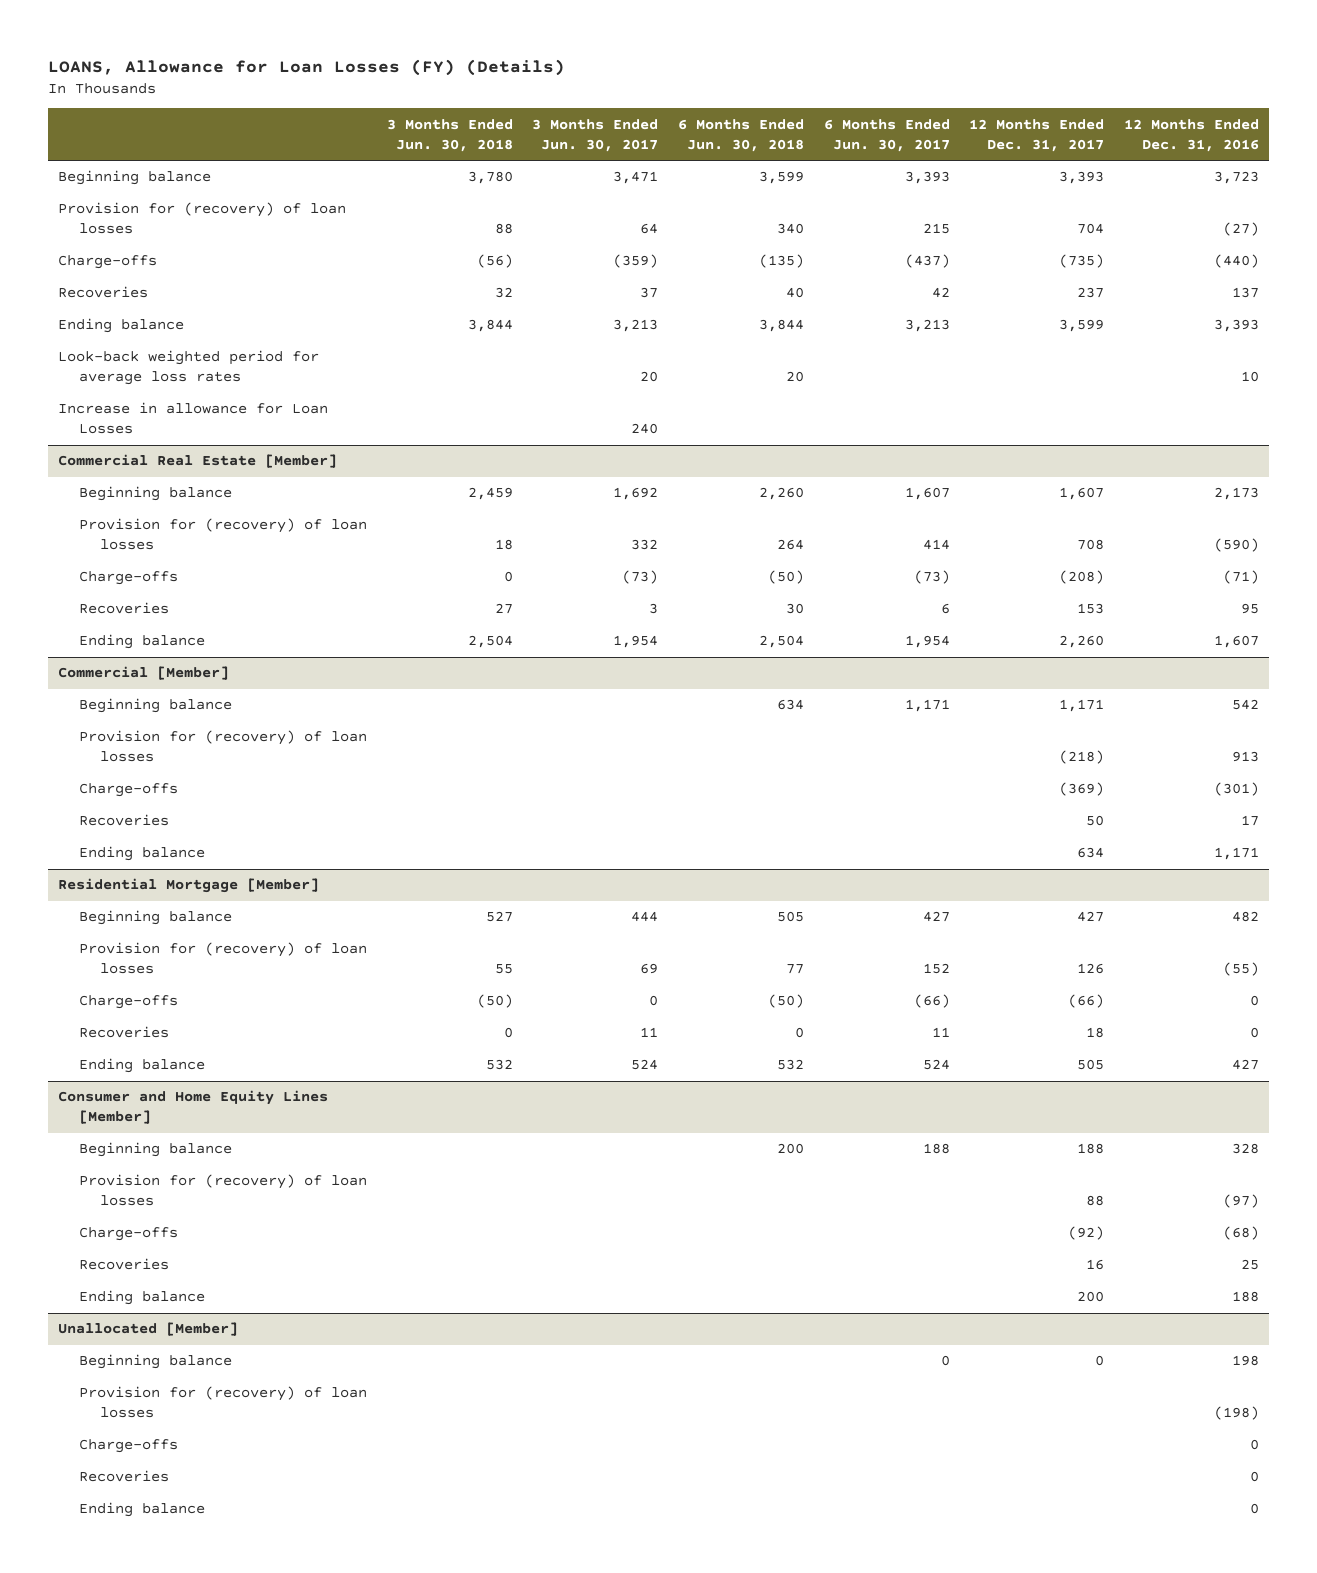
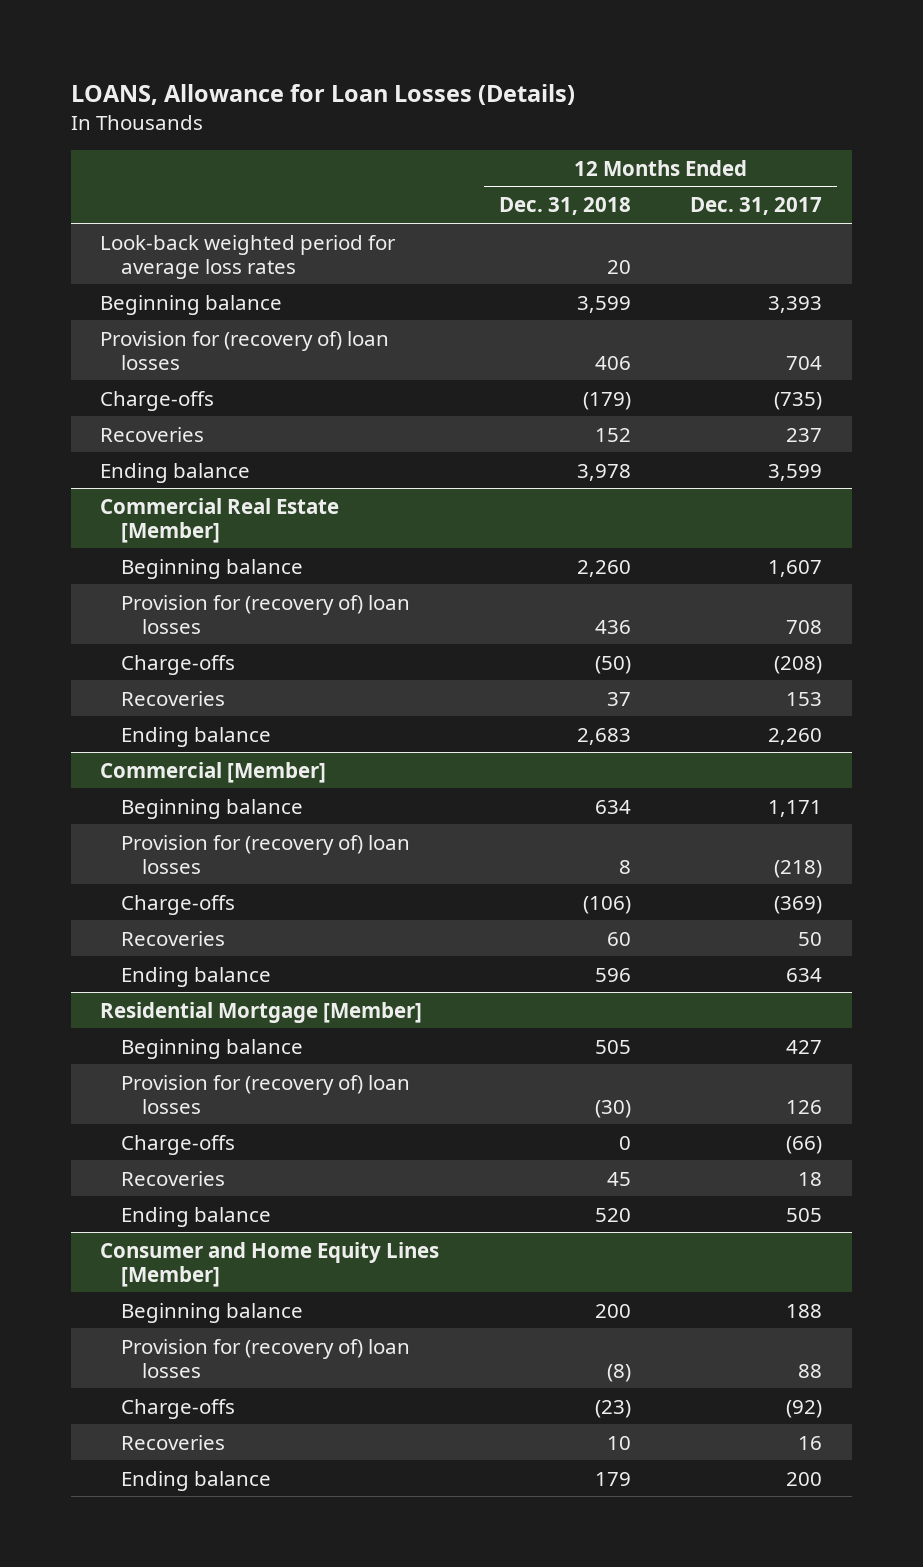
[48,59,566,77] LOANS, Allowance for Loan Losses (FY) (Details) -> [70,84,575,106] LOANS, Allowance for Loan Losses (Details)
[386,118,513,152] 3 Months Ended Jun. 30, 2018 -> none
[532,118,659,152] 3 Months Ended Jun. 30, 2017 -> none
[677,118,804,152] 6 Months Ended Jun. 30, 2018 -> none
[823,118,950,152] 6 Months Ended Jun. 30, 2017 -> none
[1123,118,1259,152] 12 Months Ended Dec. 31, 2016 -> none
none -> [498,197,631,216] Dec. 31, 2018
[57,350,319,386] Look-back weighted period for average loss rates -> [100,234,397,279] Look-back weighted period for average loss rates
[57,202,346,235] Provision for (recovery) of loan losses -> [100,330,390,370] Provision for (recovery of) loan losses
[57,402,328,435] Increase in allowance for Loan Losses -> none
[79,518,368,551] Provision for (recovery) of loan losses -> [121,594,411,634] Provision for (recovery of) loan losses
[79,730,368,763] Provision for (recovery) of loan losses -> [121,834,411,874] Provision for (recovery of) loan losses
[79,942,368,975] Provision for (recovery) of loan losses -> [121,1074,411,1114] Provision for (recovery of) loan losses
[79,1174,368,1207] Provision for (recovery) of loan losses -> [121,1338,411,1378] Provision for (recovery of) loan losses
[57,1322,238,1337] Unallocated [Member] -> none
[79,1354,233,1370] Beginning balance -> none
[79,1386,368,1419] Provision for (recovery) of loan losses -> none
[79,1439,179,1454] Charge-offs -> none
[79,1470,170,1483] Recoveries -> none
[79,1502,206,1518] Ending balance -> none

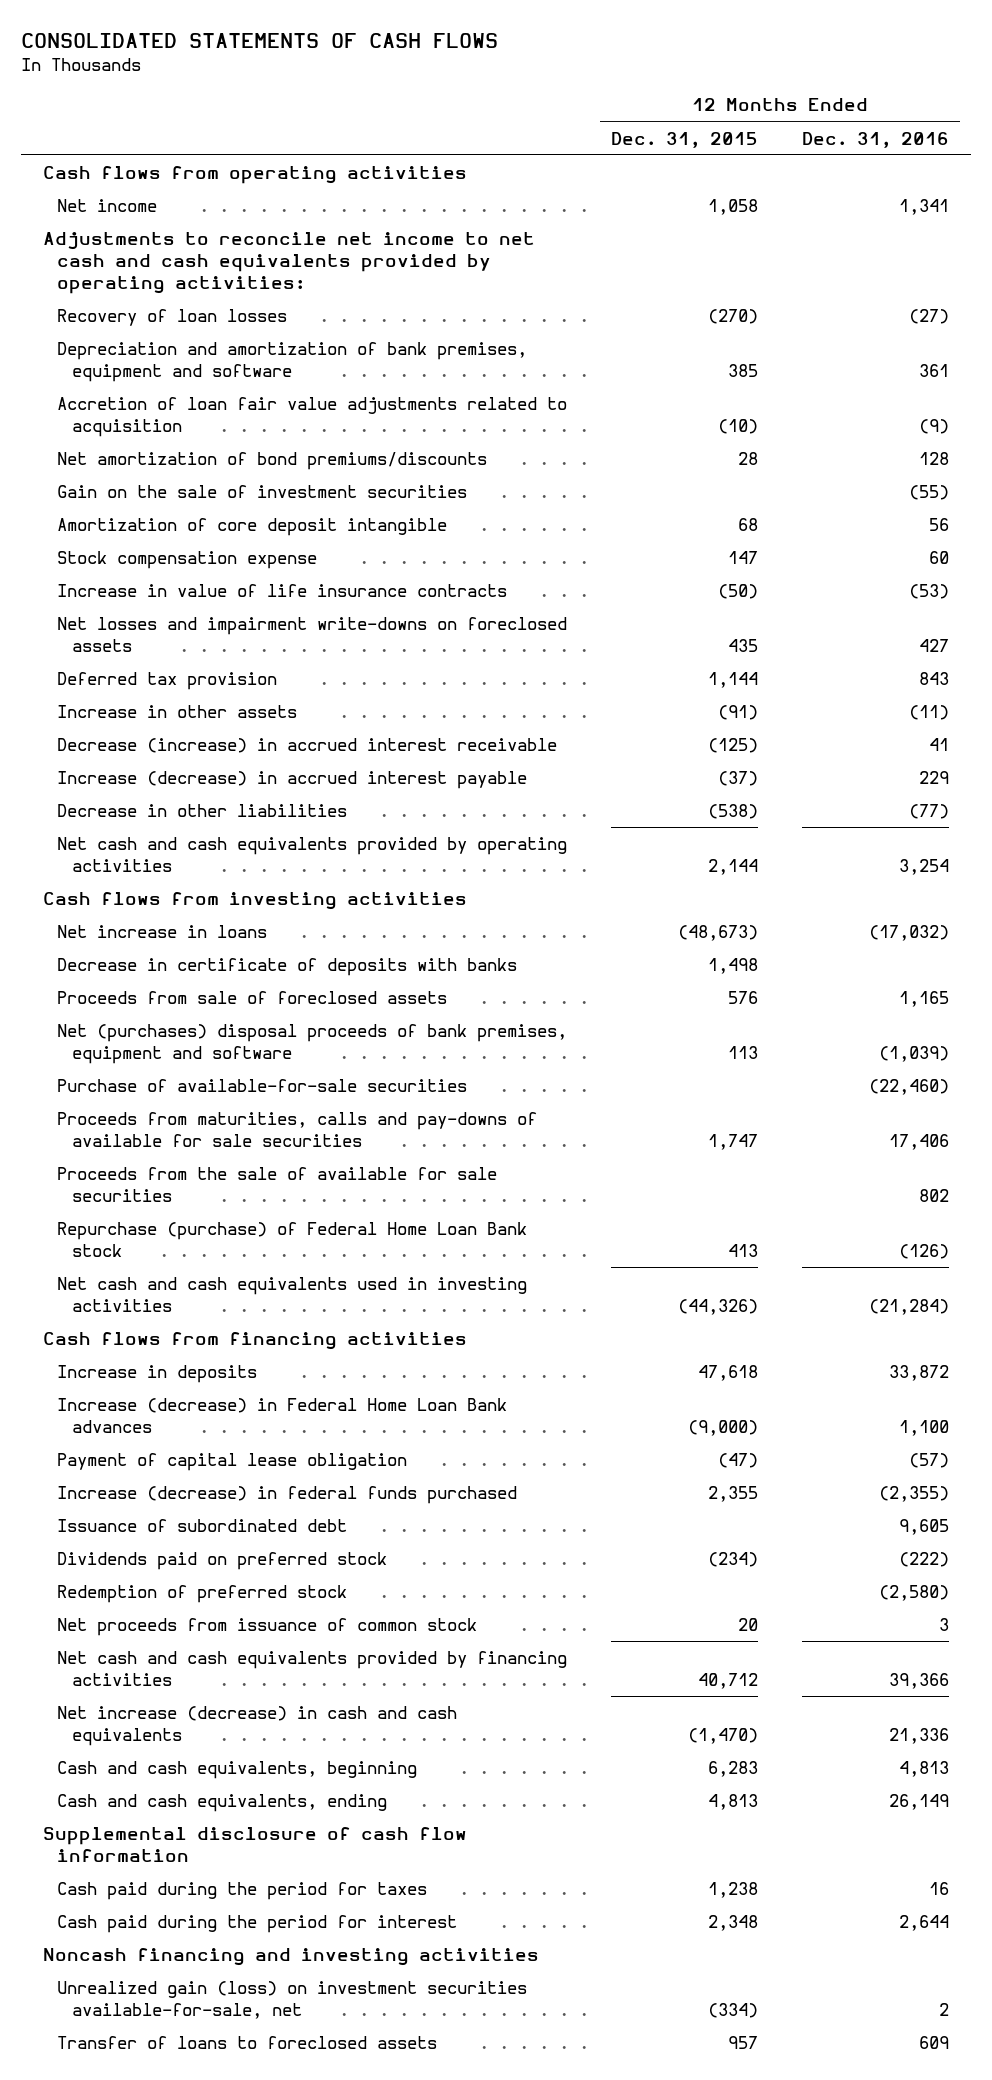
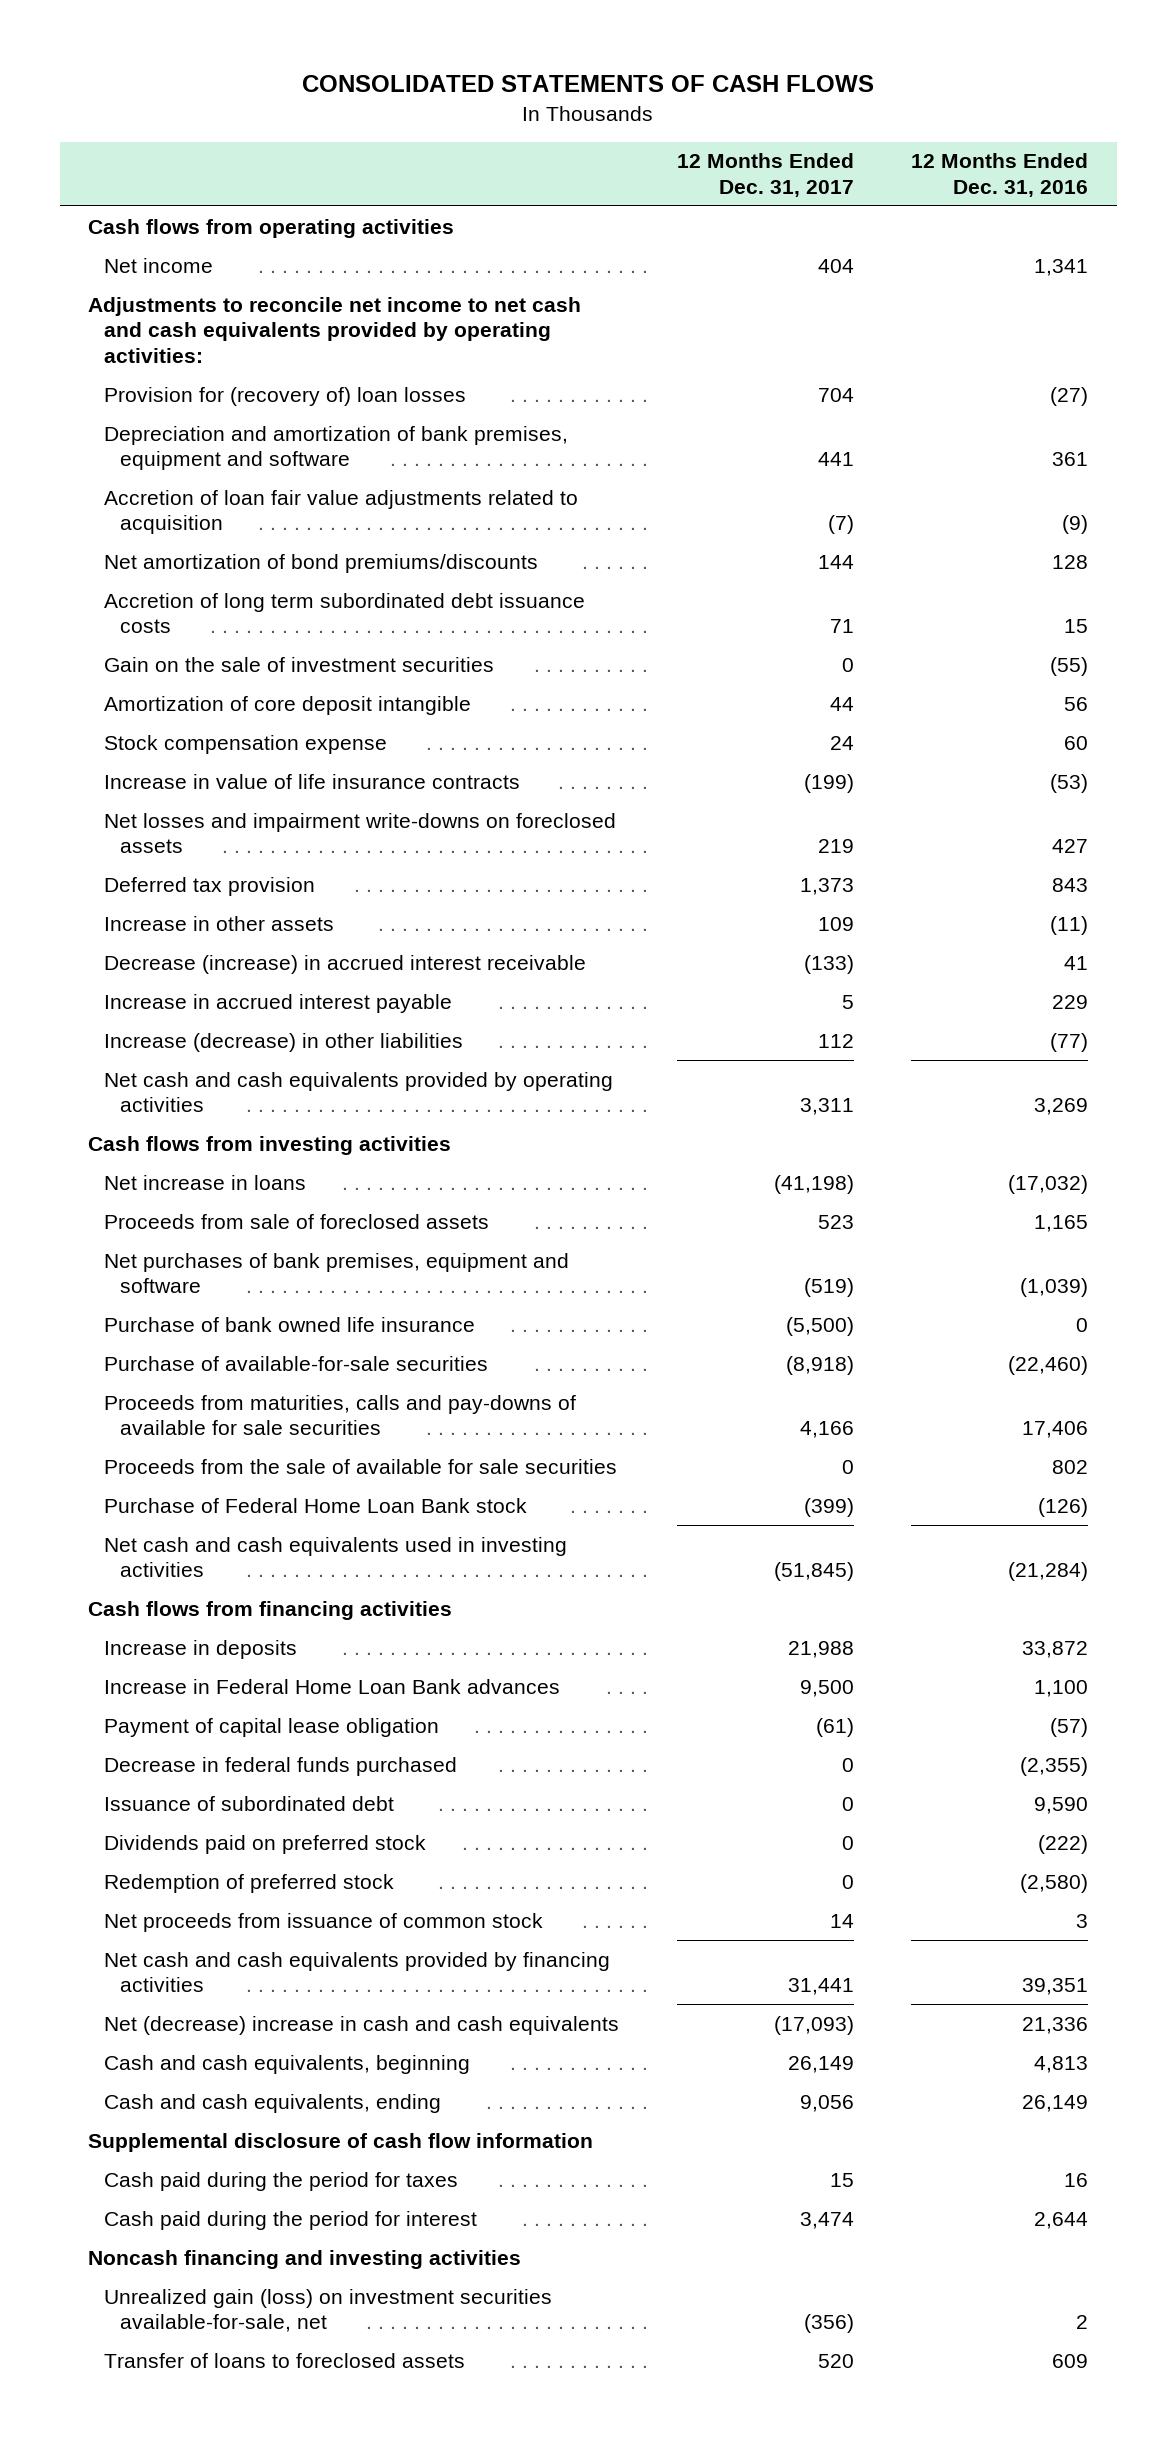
[611,131,759,148] Dec. 31, 2015 -> none
none -> [676,153,854,197] 12 Months Ended Dec. 31, 2017
[57,309,288,327] Recovery of loan losses -> [104,386,467,406] Provision for (recovery of) loan losses
none -> [104,592,586,634] Accretion of long term subordinated debt issuance costs
[57,771,528,790] Increase (decrease) in accrued interest payable -> [104,993,453,1013] Increase in accrued interest payable
[57,804,348,818] Decrease in other liabilities -> [104,1032,464,1052] Increase (decrease) in other liabilities
[898,858,949,875] 3,254 -> [1034,1098,1089,1116] 3,269
[57,958,518,977] Decrease in certificate of deposits with banks -> none
[57,1024,568,1064] Net (purchases) disposal proceeds of bank premises, equipment and software -> [104,1252,570,1294] Net purchases of bank premises, equipment and software
none -> [104,1316,476,1332] Purchase of bank owned life insurance
[57,1222,528,1257] Repurchase (purchase) of Federal Home Loan Bank stock -> [104,1497,528,1513] Purchase of Federal Home Loan Bank stock
[57,1398,508,1433] Increase (decrease) in Federal Home Loan Bank advances -> [104,1678,561,1694] Increase in Federal Home Loan Bank advances
[57,1486,518,1505] Increase (decrease) in federal funds purchased -> [104,1756,458,1776] Decrease in federal funds purchased
[898,1519,949,1536] 9,605 -> [1034,1796,1089,1814] 9,590
[888,1672,949,1689] 39,366 -> [1022,1978,1089,1996] 39,351
[57,1706,458,1746] Net increase (decrease) in cash and cash equivalents -> [104,2015,620,2035] Net (decrease) increase in cash and cash equivalents

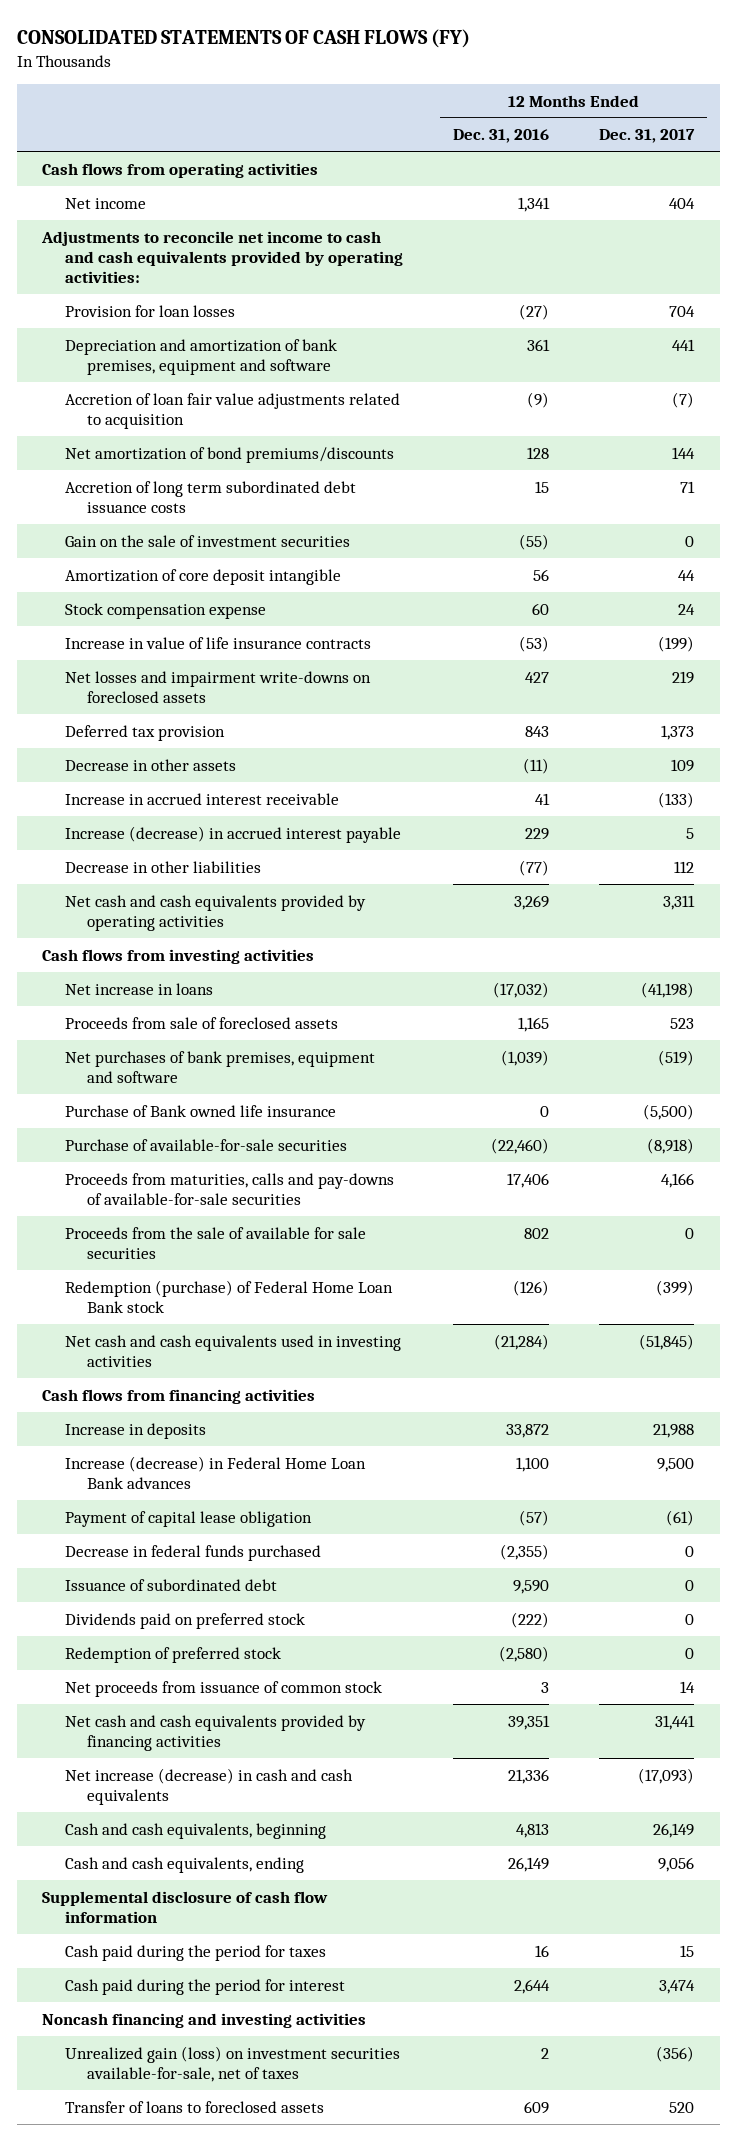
[302,75,875,93] CONSOLIDATED STATEMENTS OF CASH FLOWS -> [17,28,471,48] CONSOLIDATED STATEMENTS OF CASH FLOWS (FY)
[88,296,582,363] Adjustments to reconcile net income to net cash and cash equivalents provided by operating activities: -> [41,230,403,283] Adjustments to reconcile net income to cash and cash equivalents provided by operating activities:
[104,386,467,406] Provision for (recovery of) loan losses -> [64,304,235,317] Provision for loan losses
[104,915,335,931] Increase in other assets -> [64,758,236,771] Decrease in other assets
[104,954,587,974] Decrease (increase) in accrued interest receivable -> [64,792,339,805] Increase in accrued interest receivable
[104,993,453,1013] Increase in accrued interest payable -> [64,825,401,843] Increase (decrease) in accrued interest payable
[104,1032,464,1052] Increase (decrease) in other liabilities -> [64,860,261,873] Decrease in other liabilities
[104,1316,476,1332] Purchase of bank owned life insurance -> [64,1104,336,1117] Purchase of Bank owned life insurance
[104,1394,577,1436] Proceeds from maturities, calls and pay-downs of available for sale securities -> [64,1172,394,1205] Proceeds from maturities, calls and pay-downs of available-for-sale securities
[104,1497,528,1513] Purchase of Federal Home Loan Bank stock -> [64,1279,393,1313] Redemption (purchase) of Federal Home Loan Bank stock
[104,1678,561,1694] Increase in Federal Home Loan Bank advances -> [64,1455,366,1489] Increase (decrease) in Federal Home Loan Bank advances
[104,2015,620,2035] Net (decrease) increase in cash and cash equivalents -> [64,1767,353,1805] Net increase (decrease) in cash and cash equivalents
[104,2288,553,2333] Unrealized gain (loss) on investment securities available-for-sale, net -> [64,2045,400,2082] Unrealized gain (loss) on investment securities available-for-sale, net of taxes

